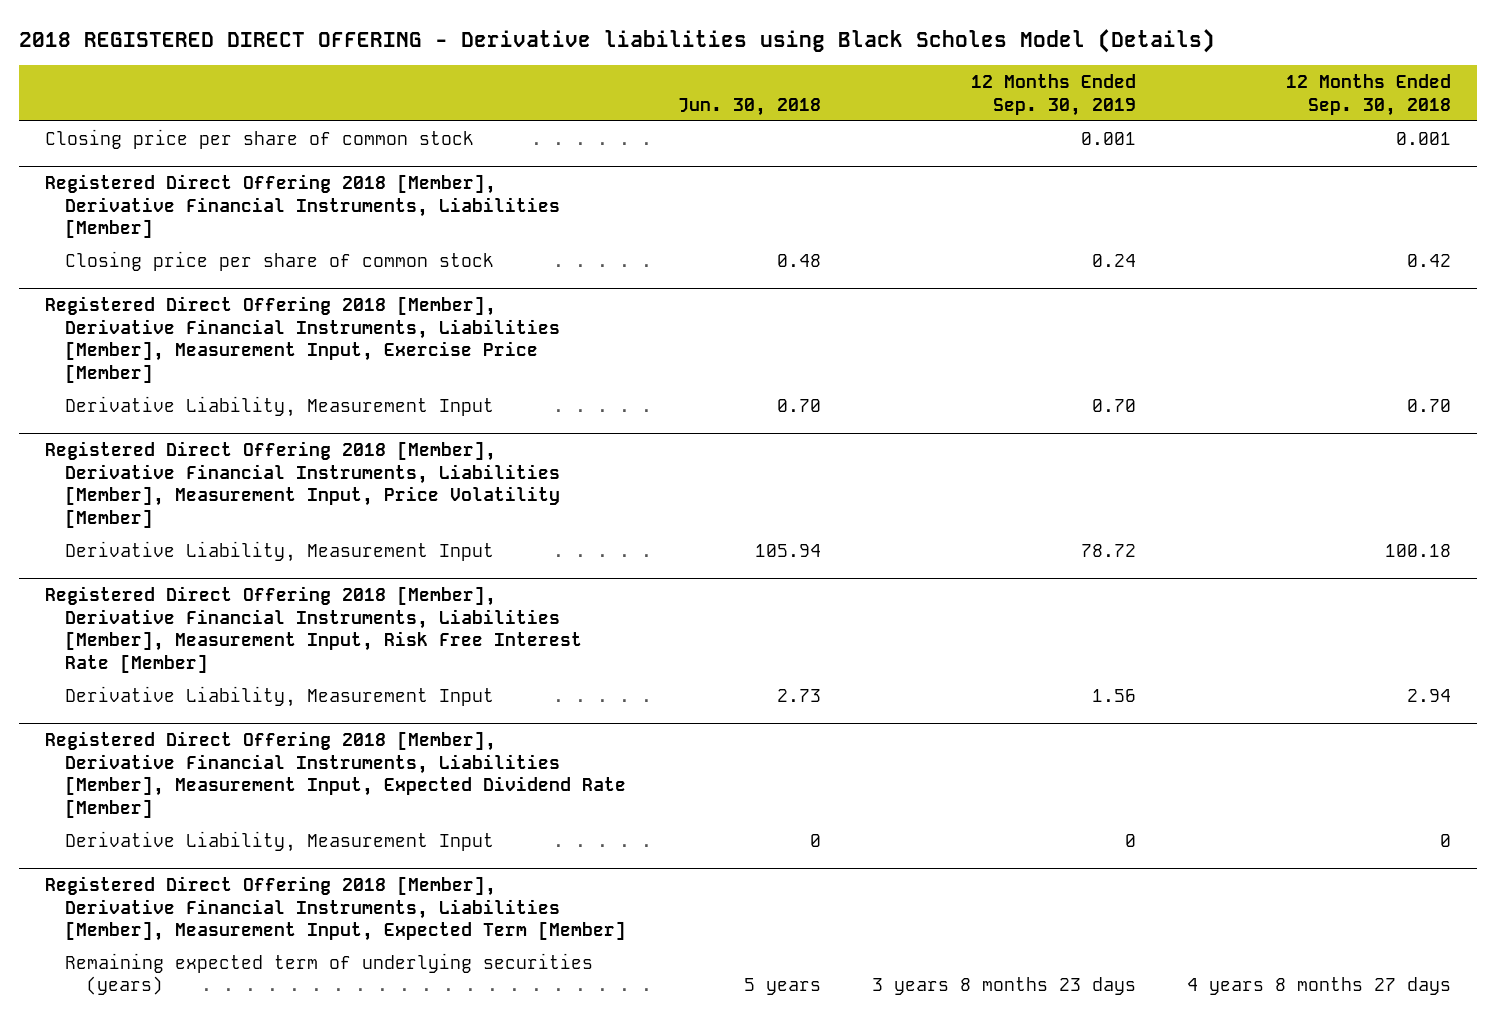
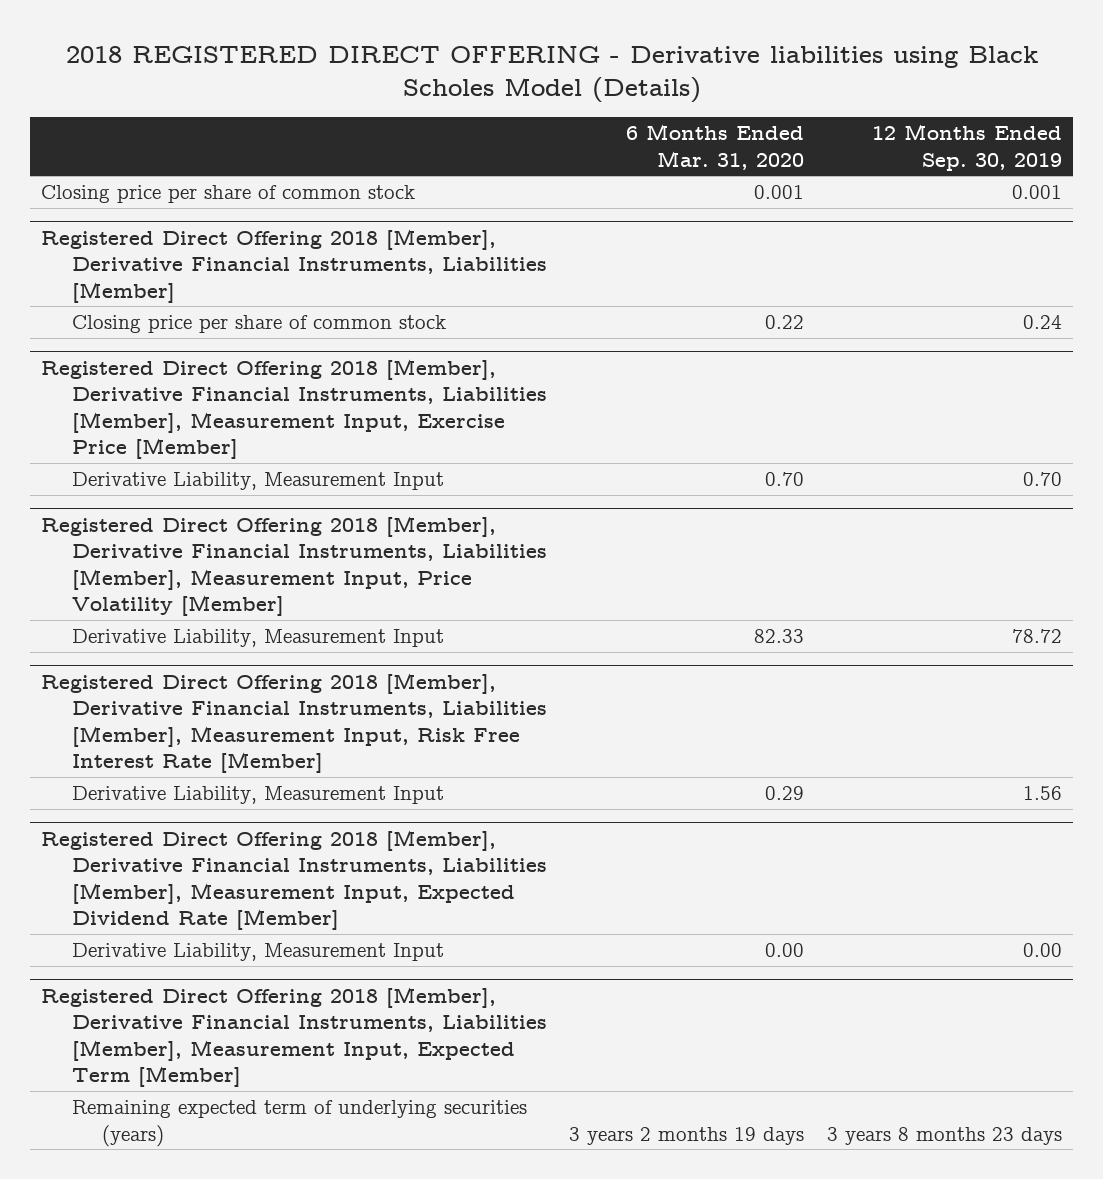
[677,97,821,116] Jun. 30, 2018 -> none
[1286,73,1452,116] 12 Months Ended Sep. 30, 2018 -> none
none -> [626,124,805,170] 6 Months Ended Mar. 31, 2020
[1125,833,1137,847] 0 -> [1022,943,1062,958] 0.00

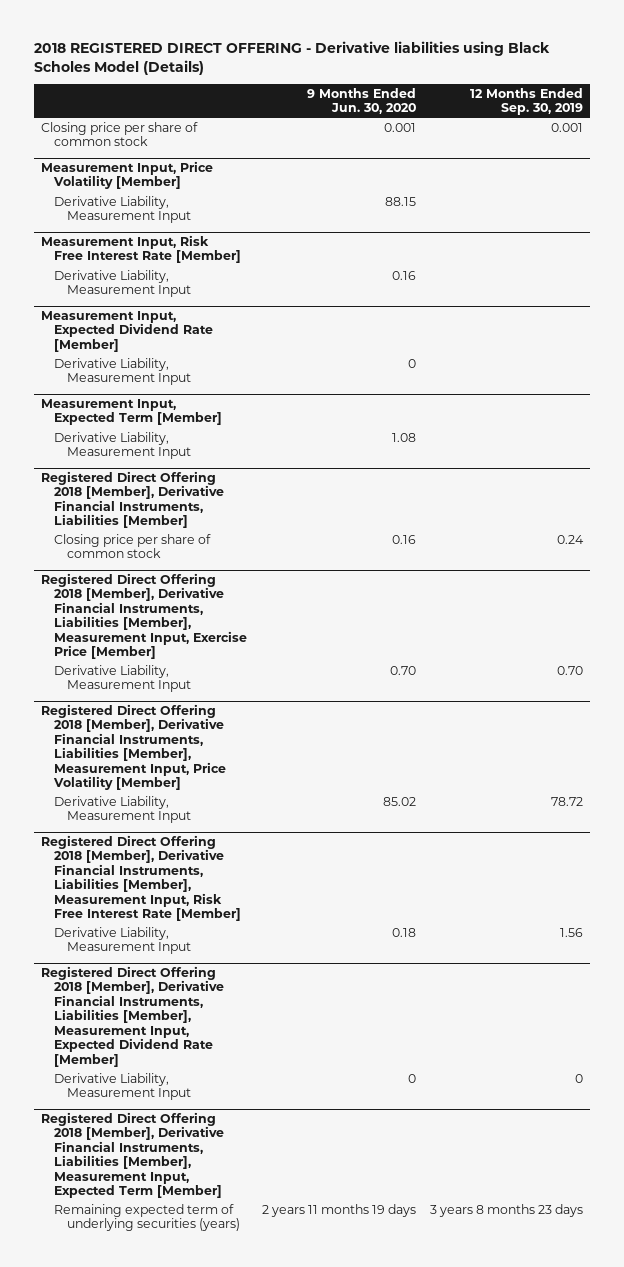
[626,124,805,170] 6 Months Ended Mar. 31, 2020 -> none
none -> [306,87,416,115] 9 Months Ended Jun. 30, 2020
none -> [40,160,213,190] Measurement Input, Price Volatility [Member]
none -> [54,195,192,224] Derivative Liability, Measurement Input
none -> [40,234,242,264] Measurement Input, Risk Free Interest Rate [Member]
none -> [54,269,192,298] Derivative Liability, Measurement Input
none -> [40,310,214,352] Measurement Input, Expected Dividend Rate [Member]
none -> [54,357,192,386] Derivative Liability, Measurement Input
none -> [40,398,223,426] Measurement Input, Expected Term [Member]
none -> [54,431,192,460] Derivative Liability, Measurement Input
[1022,943,1062,958] 0.00 -> [574,1073,583,1083] 0

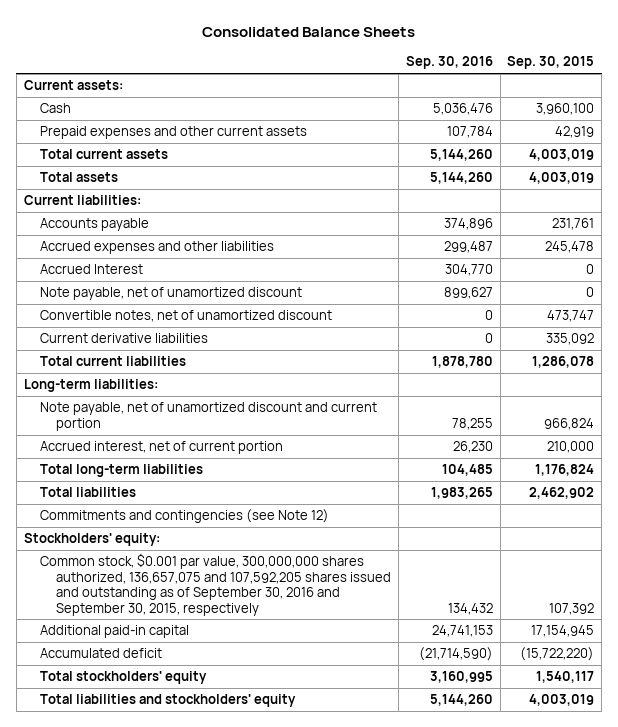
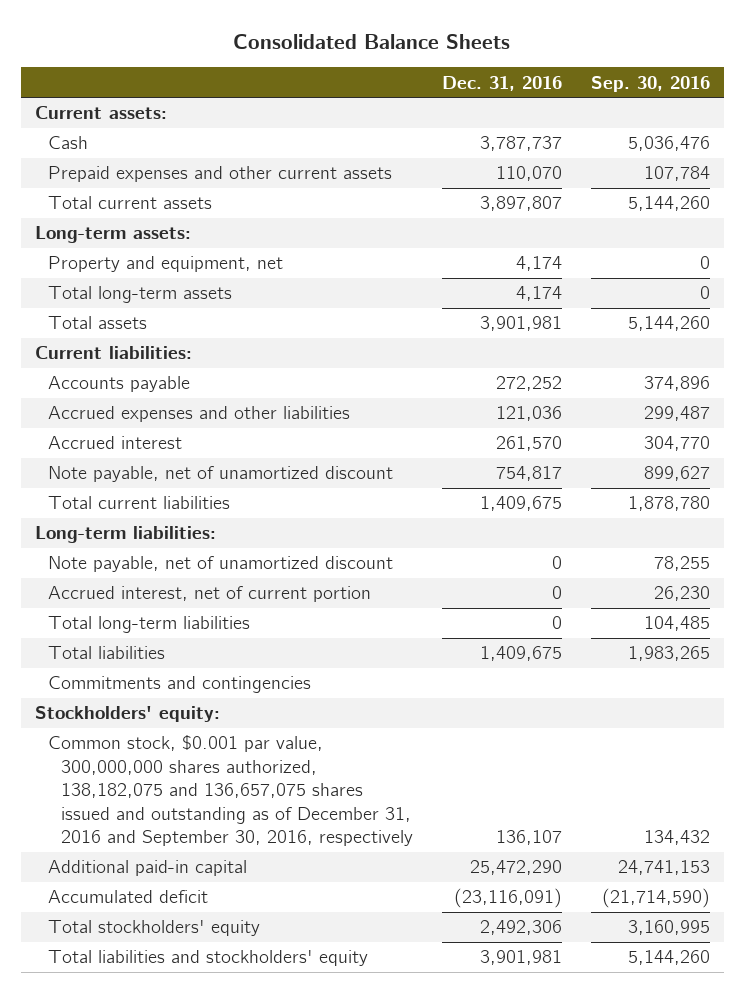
[507,56,595,70] Sep. 30, 2015 -> none
none -> [441,75,562,91] Dec. 31, 2016
none -> [35,226,192,244] Long-term assets:
none -> [47,256,283,273] Property and equipment, net
none -> [47,286,232,304] Total long-term assets
[39,264,143,275] Accrued Interest -> [47,436,182,450] Accrued interest
[39,310,332,323] Convertible notes, net of unamortized discount -> none
[39,333,208,344] Current derivative liabilities -> none
[39,402,377,431] Note payable, net of unamortized discount and current portion -> [47,556,393,573] Note payable, net of unamortized discount
[39,509,329,524] Commitments and contingencies (see Note 12) -> [47,676,311,694] Commitments and contingencies
[39,553,392,616] Common stock, $0.001 par value, 300,000,000 shares authorized, 136,657,075 and 107,592,205 shares issued and outstanding as of September 30, 2016 and September 30, 2015, respectively -> [47,735,413,847] Common stock, $0.001 par value, 300,000,000 shares authorized, 138,182,075 and 136,657,075 shares issued and outstanding as of December 31, 2016 and September 30, 2016, respectively

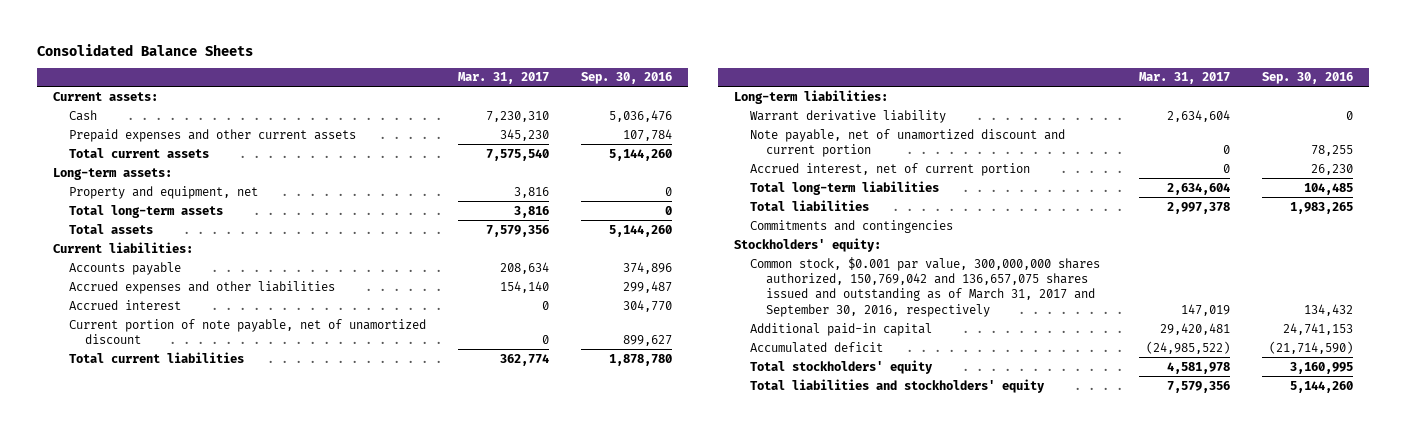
[441,75,562,91] Dec. 31, 2016 -> none
none -> [458,72,550,85] Mar. 31, 2017
[47,466,393,483] Note payable, net of unamortized discount -> [68,318,426,344] Current portion of note payable, net of unamortized discount
none -> [749,109,946,123] Warrant derivative liability
[47,556,393,573] Note payable, net of unamortized discount -> [749,128,1065,157] Note payable, net of unamortized discount and current portion
[47,735,413,847] Common stock, $0.001 par value, 300,000,000 shares authorized, 138,182,075 and 136,657,075 shares issued and outstanding as of December 31, 2016 and September 30, 2016, respectively -> [749,256,1100,317] Common stock, $0.001 par value, 300,000,000 shares authorized, 150,769,042 and 136,657,075 shares issued and outstanding as of March 31, 2017 and September 30, 2016, respectively

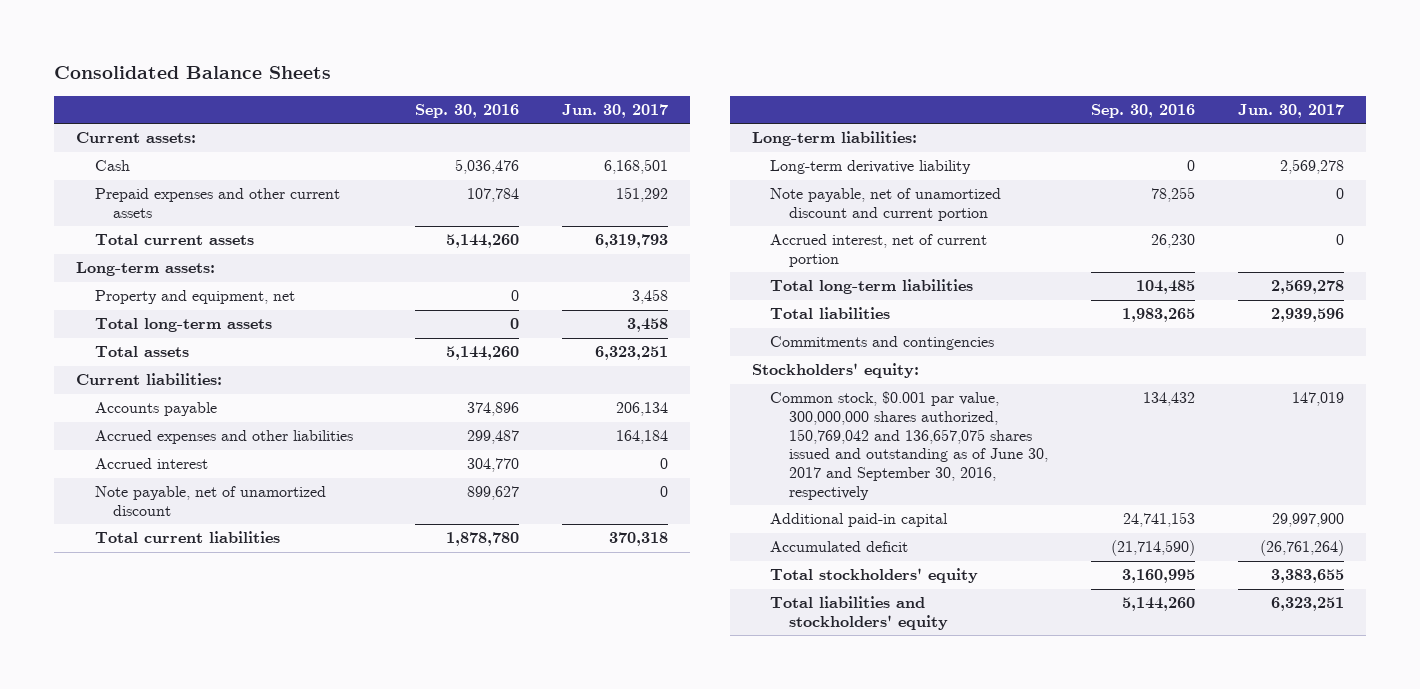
[458,72,550,85] Mar. 31, 2017 -> none
none -> [562,104,669,119] Jun. 30, 2017
[68,318,426,344] Current portion of note payable, net of unamortized discount -> [94,486,326,517] Note payable, net of unamortized discount
[749,109,946,123] Warrant derivative liability -> [770,160,972,175] Long-term derivative liability
[749,256,1100,317] Common stock, $0.001 par value, 300,000,000 shares authorized, 150,769,042 and 136,657,075 shares issued and outstanding as of March 31, 2017 and September 30, 2016, respectively -> [770,391,1048,500] Common stock, $0.001 par value, 300,000,000 shares authorized, 150,769,042 and 136,657,075 shares issued and outstanding as of June 30, 2017 and September 30, 2016, respectively

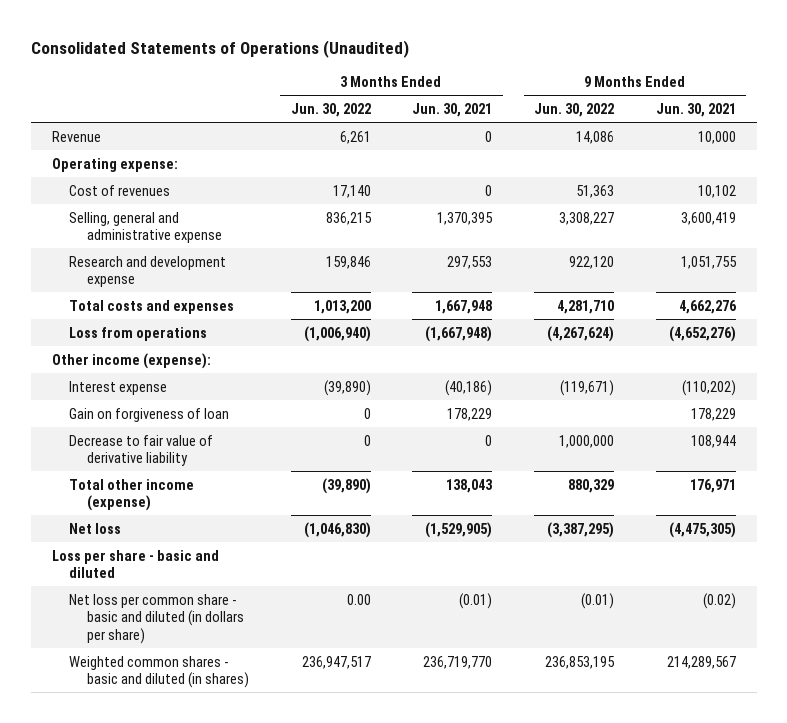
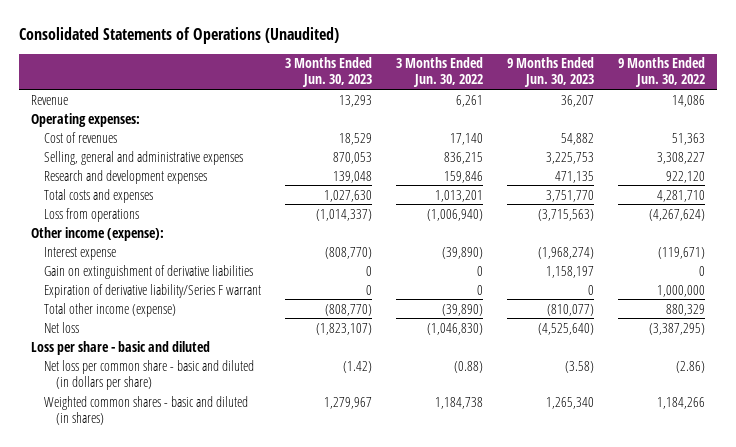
[412,102,493,117] Jun. 30, 2021 -> none
[655,102,736,117] Jun. 30, 2021 -> none
none -> [284,57,372,88] 3 Months Ended Jun. 30, 2023
none -> [506,57,594,88] 9 Months Ended Jun. 30, 2023
[51,157,178,172] Operating expense: -> none
none -> [31,112,141,127] Operating expenses:
[69,211,222,244] Selling, general and administrative expense -> [43,150,243,165] Selling, general and administrative expenses
[69,255,227,288] Research and development expense -> [43,169,207,184] Research and development expenses
[313,299,371,314] 1,013,200 -> [434,189,483,202] 1,013,201
[69,407,230,422] Gain on forgiveness of loan -> none
none -> [43,264,253,279] Gain on extinguishment of derivative liabilities
[69,434,214,467] Decrease to fair value of derivative liability -> [43,283,261,298] Expiration of derivative liability/Series F warrant
[346,593,371,605] 0.00 -> [453,360,483,373] (0.88)
[581,592,615,609] (0.01) -> [676,360,706,373] (2.86)
[301,655,371,669] 236,947,517 -> [434,396,483,409] 1,184,738
[545,655,616,669] 236,853,195 -> [657,396,706,409] 1,184,266

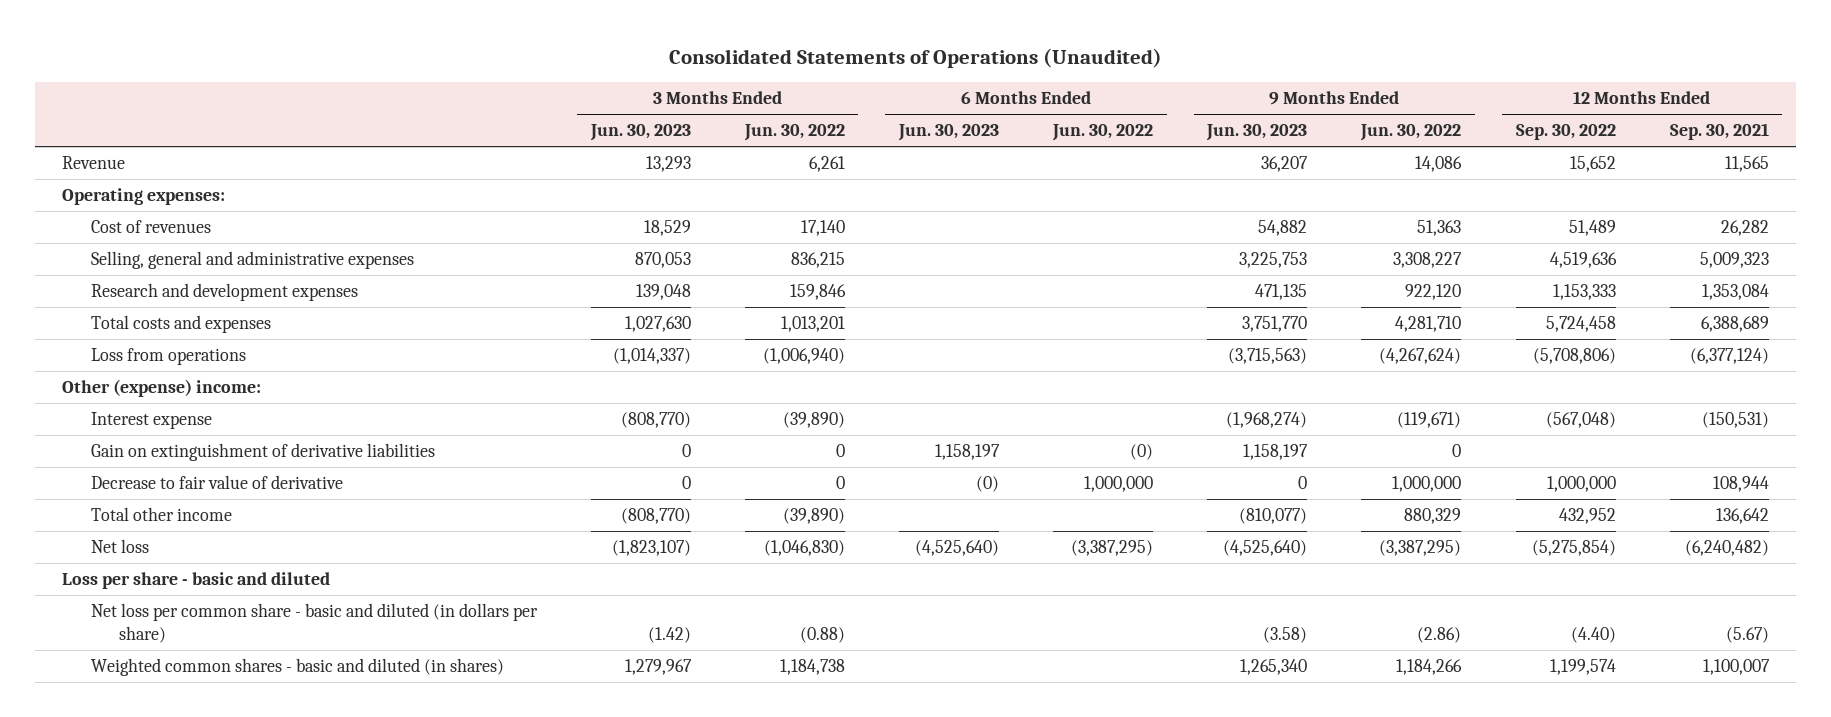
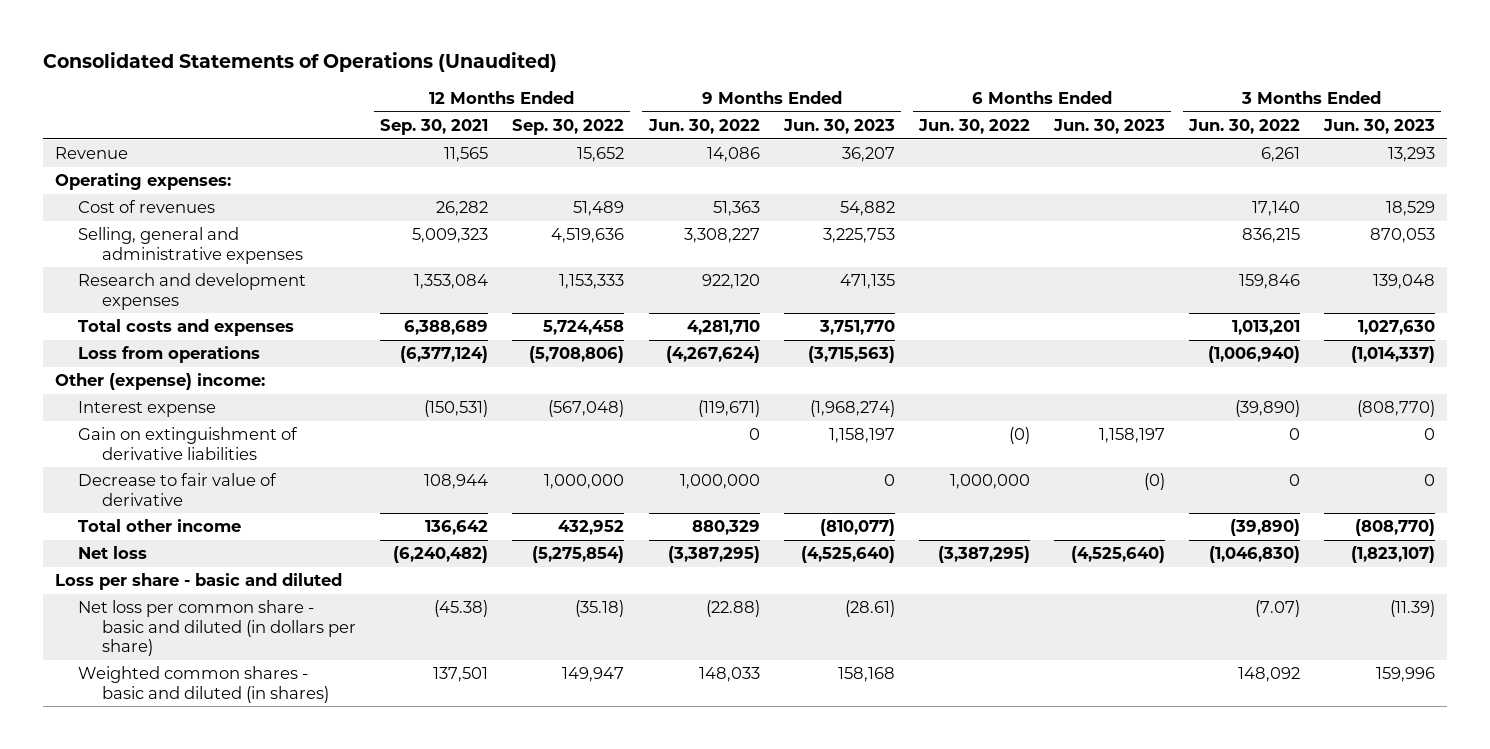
[647,627,691,644] (1.42) -> [1390,600,1436,618] (11.39)
[799,627,845,644] (0.88) -> [1255,600,1301,618] (7.07)
[1263,627,1308,644] (3.58) -> [844,600,895,618] (28.61)
[1417,627,1462,644] (2.86) -> [705,600,760,618] (22.88)
[1570,627,1616,644] (4.40) -> [575,600,625,618] (35.18)
[1725,627,1769,644] (5.67) -> [434,600,489,618] (45.38)
[624,659,692,676] 1,279,967 -> [1376,667,1436,683] 159,996
[779,659,845,676] 1,184,738 -> [1238,667,1301,683] 148,092
[1240,659,1308,676] 1,265,340 -> [837,667,895,683] 158,168
[1396,659,1463,676] 1,184,266 -> [698,667,760,683] 148,033
[1549,659,1616,676] 1,199,574 -> [562,667,625,683] 149,947
[1702,659,1770,676] 1,100,007 -> [433,667,489,683] 137,501

